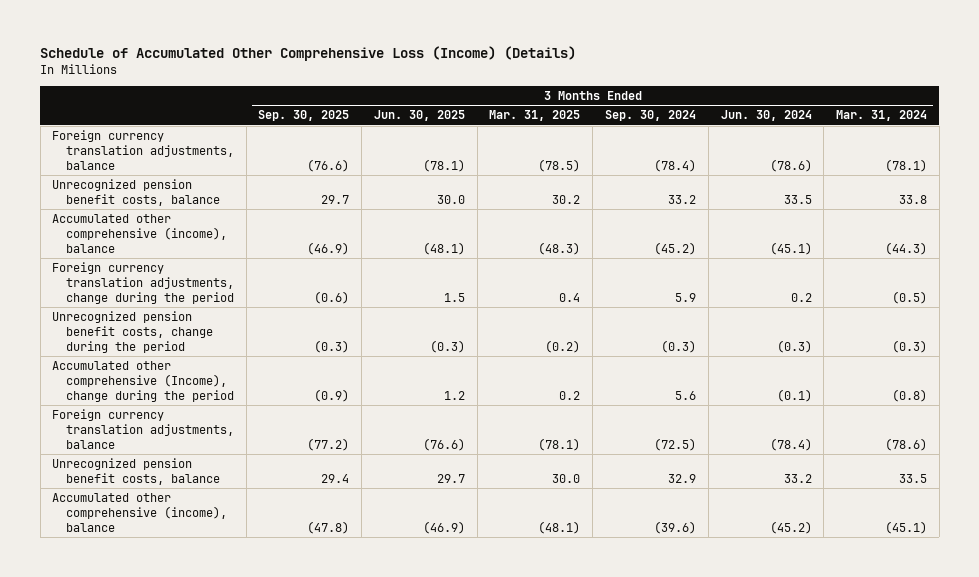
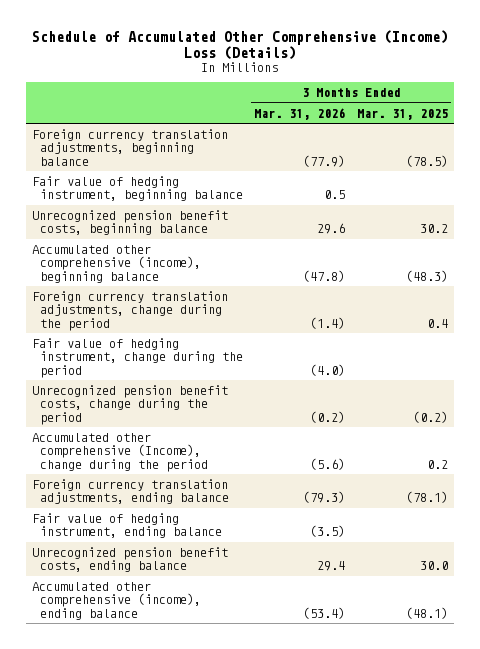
[40,46,577,62] Schedule of Accumulated Other Comprehensive Loss (Income) (Details) -> [32,29,449,60] Schedule of Accumulated Other Comprehensive (Income) Loss (Details)
[258,110,350,122] Sep. 30, 2025 -> none
[373,110,465,122] Jun. 30, 2025 -> none
[605,110,697,122] Sep. 30, 2024 -> none
[720,110,812,122] Jun. 30, 2024 -> none
[836,110,928,122] Mar. 31, 2024 -> none
none -> [254,107,346,120] Mar. 31, 2026
[52,129,234,170] Foreign currency translation adjustments, balance -> [31,129,228,166] Foreign currency translation adjustments, beginning balance
none -> [31,176,243,202] Fair value of hedging instrument, beginning balance
[52,178,220,206] Unrecognized pension benefit costs, balance -> [31,210,228,236] Unrecognized pension benefit costs, beginning balance
[52,213,227,253] Accumulated other comprehensive (income), balance -> [31,245,201,283] Accumulated other comprehensive (income), beginning balance
none -> [31,338,243,378] Fair value of hedging instrument, change during the period
[52,408,234,449] Foreign currency translation adjustments, balance -> [31,479,229,505] Foreign currency translation adjustments, ending balance
none -> [31,513,222,539] Fair value of hedging instrument, ending balance
[52,457,220,485] Unrecognized pension benefit costs, balance -> [31,547,228,573] Unrecognized pension benefit costs, ending balance
[52,492,227,532] Accumulated other comprehensive (income), balance -> [31,582,201,620] Accumulated other comprehensive (income), ending balance

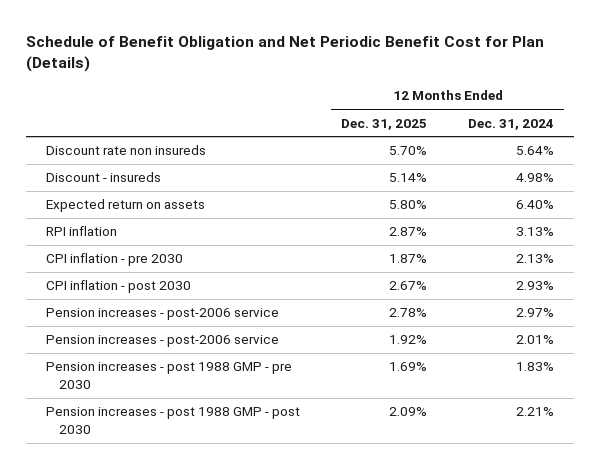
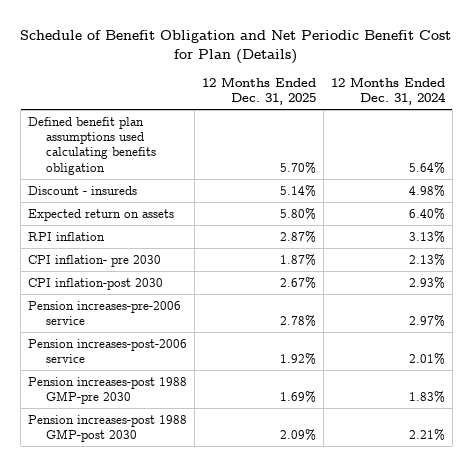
[46,145,207,156] Discount rate non insureds -> [27,116,156,175] Defined benefit plan assumptions used calculating benefits obligation
[46,253,184,267] CPI inflation - pre 2030 -> [27,254,161,267] CPI inflation- pre 2030
[46,280,192,294] CPI inflation - post 2030 -> [27,277,163,290] CPI inflation-post 2030
[46,308,280,321] Pension increases - post-2006 service -> [27,300,181,325] Pension increases-pre-2006 service
[46,335,280,348] Pension increases - post-2006 service -> [27,338,187,363] Pension increases-post-2006 service
[46,362,293,389] Pension increases - post 1988 GMP - pre 2030 -> [27,376,187,404] Pension increases-post 1988 GMP-pre 2030
[46,407,301,434] Pension increases - post 1988 GMP - post 2030 -> [27,414,187,442] Pension increases-post 1988 GMP-post 2030

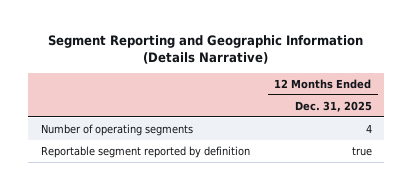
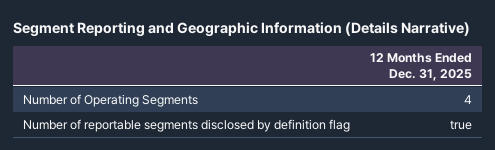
[40,123,193,136] Number of operating segments -> [23,93,199,107] Number of Operating Segments
[40,145,250,158] Reportable segment reported by definition -> [23,118,351,132] Number of reportable segments disclosed by definition flag

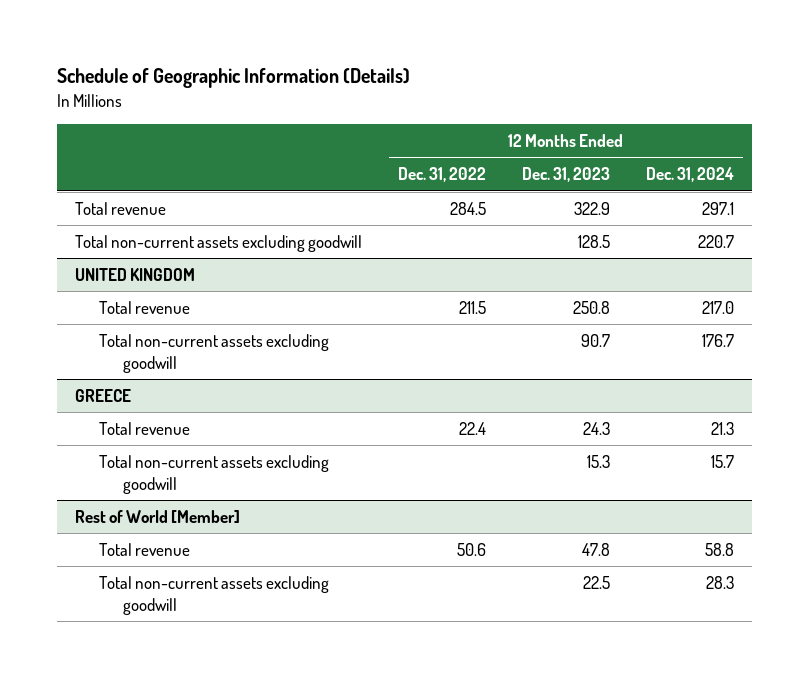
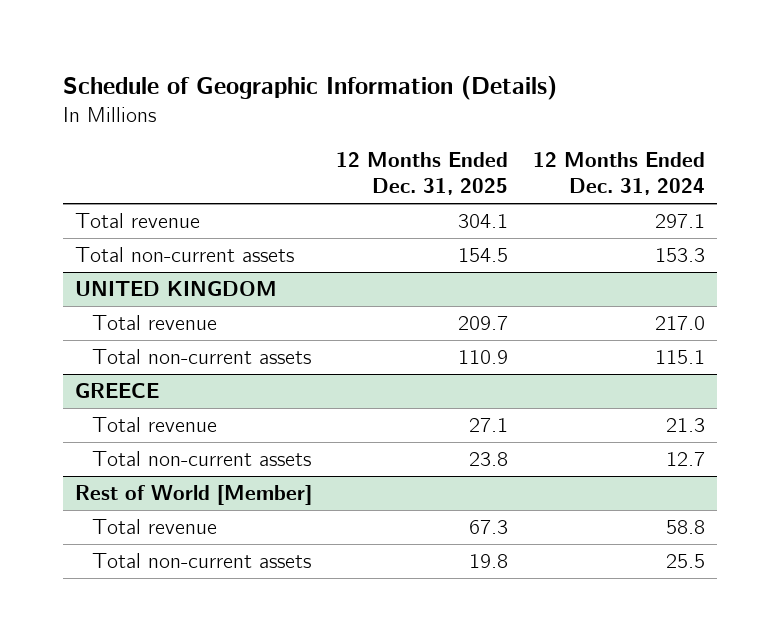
[397,167,486,183] Dec. 31, 2022 -> none
[521,167,610,183] Dec. 31, 2023 -> none
none -> [336,151,509,196] 12 Months Ended Dec. 31, 2025
[74,234,362,252] Total non-current assets excluding goodwill -> [75,247,295,263] Total non-current assets
[697,234,734,248] 220.7 -> [654,248,705,263] 153.3
[99,333,330,373] Total non-current assets excluding goodwill -> [92,349,312,365] Total non-current assets
[701,333,734,347] 176.7 -> [654,350,705,365] 115.1
[99,454,330,494] Total non-current assets excluding goodwill -> [92,451,312,467] Total non-current assets
[710,454,734,468] 15.7 -> [665,452,705,467] 12.7
[99,575,330,615] Total non-current assets excluding goodwill -> [92,553,312,569] Total non-current assets
[705,575,734,589] 28.3 -> [665,554,705,569] 25.5

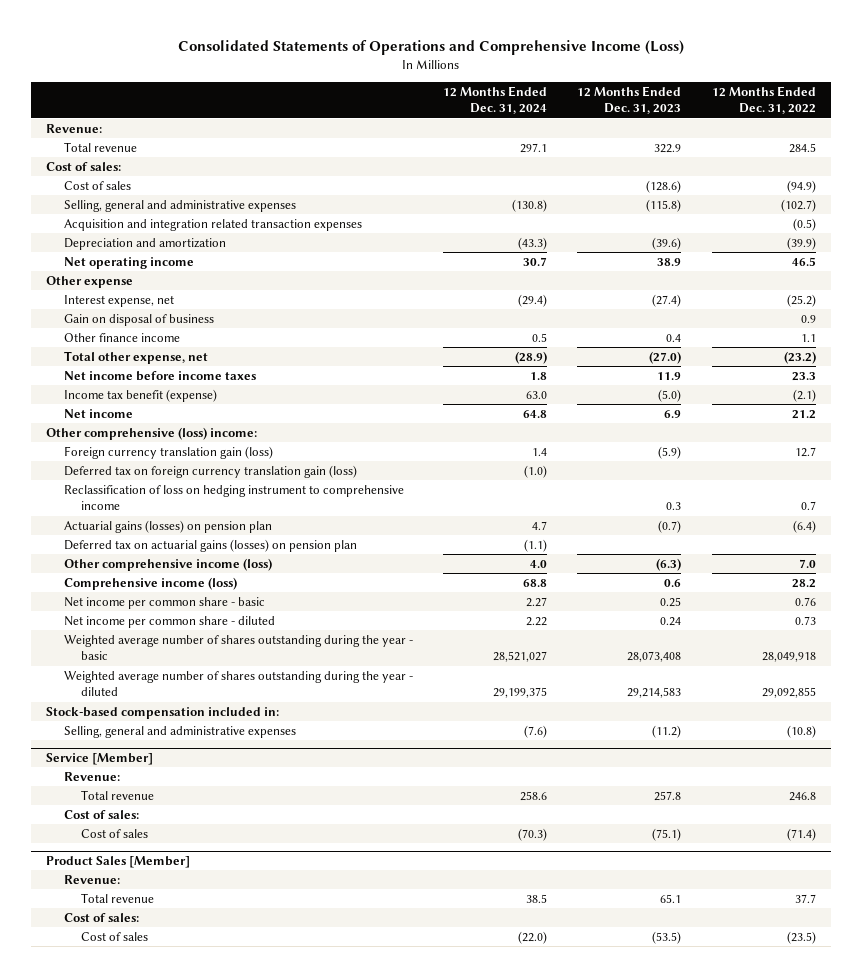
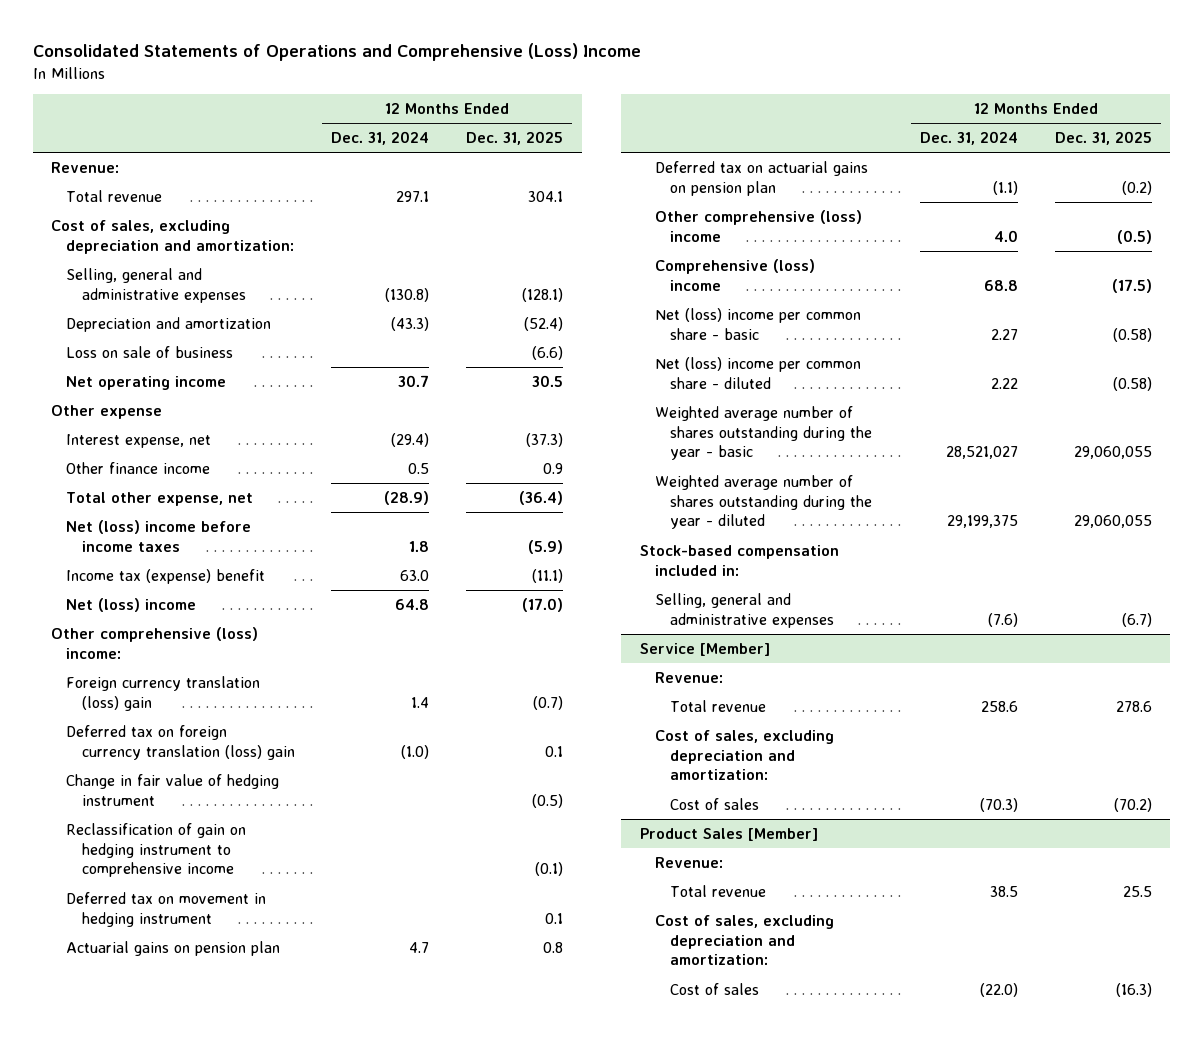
[177,40,684,56] Consolidated Statements of Operations and Comprehensive Income (Loss) -> [32,43,641,62] Consolidated Statements of Operations and Comprehensive (Loss) Income
[577,86,682,115] 12 Months Ended Dec. 31, 2023 -> none
[711,86,816,115] 12 Months Ended Dec. 31, 2022 -> none
none -> [466,131,564,146] Dec. 31, 2025
[63,180,131,190] Cost of sales -> none
[46,161,122,171] Cost of sales: -> [51,219,295,254] Cost of sales, excluding depreciation and amortization:
[63,218,362,231] Acquisition and integration related transaction expenses -> none
none -> [66,345,234,358] Loss on sale of business
[63,313,214,326] Gain on disposal of business -> none
[63,370,256,381] Net income before income taxes -> [66,519,252,552] Net (loss) income before income taxes
[63,388,217,402] Income tax benefit (expense) -> [66,568,266,584] Income tax (expense) benefit
[63,408,133,418] Net income -> [66,597,197,612] Net (loss) income
[63,445,273,459] Foreign currency translation gain (loss) -> [66,675,261,711] Foreign currency translation (loss) gain
[63,464,357,478] Deferred tax on foreign currency translation gain (loss) -> [66,724,295,760] Deferred tax on foreign currency translation (loss) gain
none -> [66,773,280,806] Change in fair value of hedging instrument
[63,484,404,511] Reclassification of loss on hedging instrument to comprehensive income -> [66,822,247,878] Reclassification of gain on hedging instrument to comprehensive income
none -> [66,891,267,927] Deferred tax on movement in hedging instrument
[63,519,272,533] Actuarial gains (losses) on pension plan -> [66,940,281,956] Actuarial gains on pension plan
[63,538,357,552] Deferred tax on actuarial gains (losses) on pension plan -> [654,160,868,196] Deferred tax on actuarial gains on pension plan
[63,557,272,571] Other comprehensive income (loss) -> [654,209,862,242] Other comprehensive (loss) income
[63,576,237,590] Comprehensive income (loss) -> [654,258,815,291] Comprehensive (loss) income
[63,596,265,609] Net income per common share - basic -> [654,307,861,340] Net (loss) income per common share - basic
[63,615,275,628] Net income per common share - diluted -> [654,356,861,389] Net (loss) income per common share - diluted
[63,809,139,819] Cost of sales: -> [654,729,834,781] Cost of sales, excluding depreciation and amortization:
[63,912,139,922] Cost of sales: -> [654,914,834,966] Cost of sales, excluding depreciation and amortization:

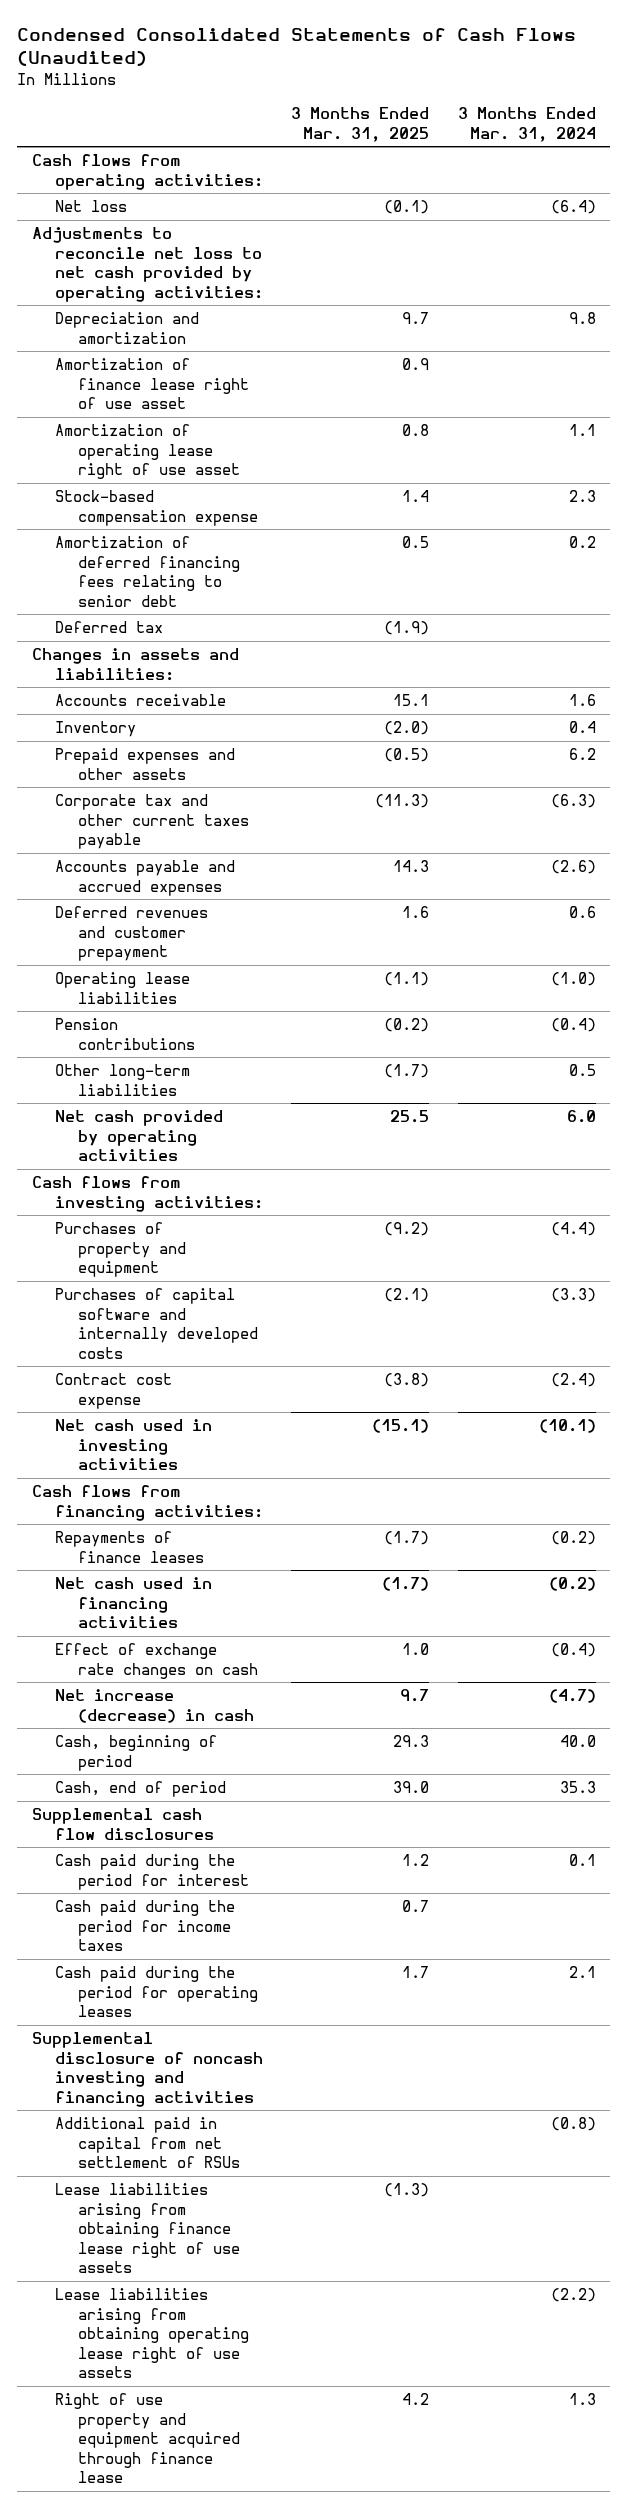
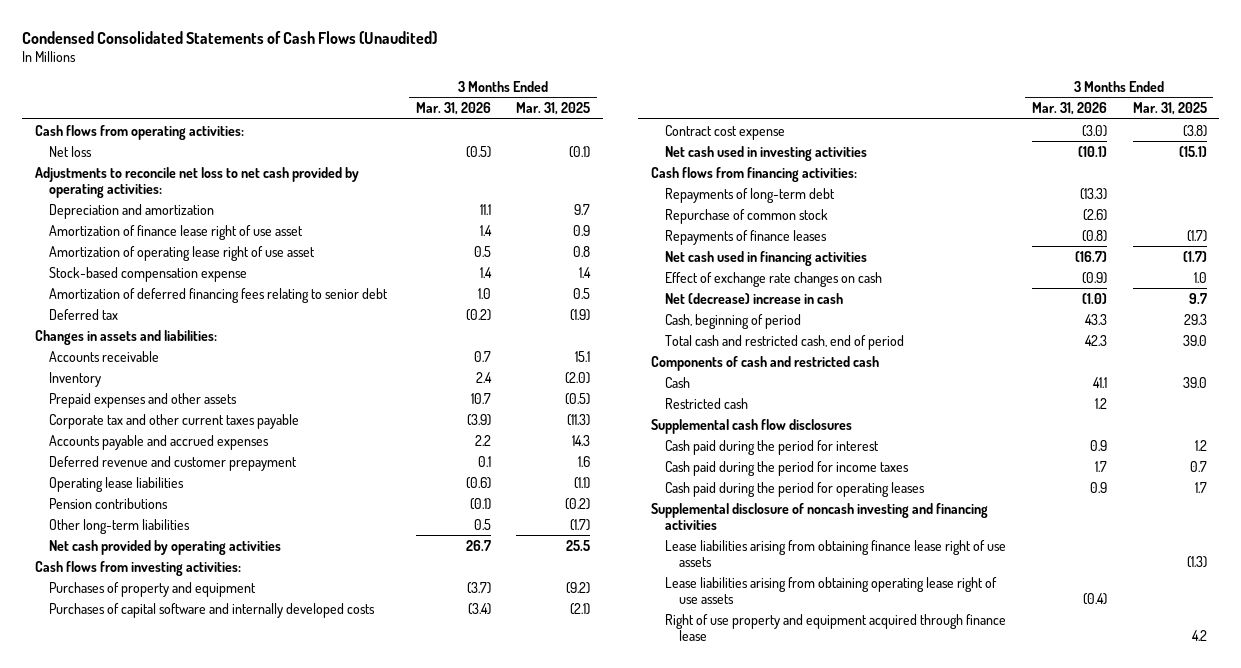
[457,107,596,142] 3 Months Ended Mar. 31, 2024 -> none
none -> [415,102,491,116] Mar. 31, 2026
[54,906,208,962] Deferred revenues and customer prepayment -> [48,455,297,471] Deferred revenue and customer prepayment
none -> [664,187,835,203] Repayments of long-term debt
none -> [664,208,828,224] Repurchase of common stock
[54,1689,254,1723] Net increase (decrease) in cash -> [664,292,843,304] Net (decrease) increase in cash
[54,1781,226,1798] Cash, end of period -> [664,334,904,350] Total cash and restricted cash, end of period
none -> [650,355,879,371] Components of cash and restricted cash
none -> [664,376,690,388] Cash
none -> [664,397,748,409] Restricted cash
[54,2117,240,2169] Additional paid in capital from net settlement of RSUs -> none

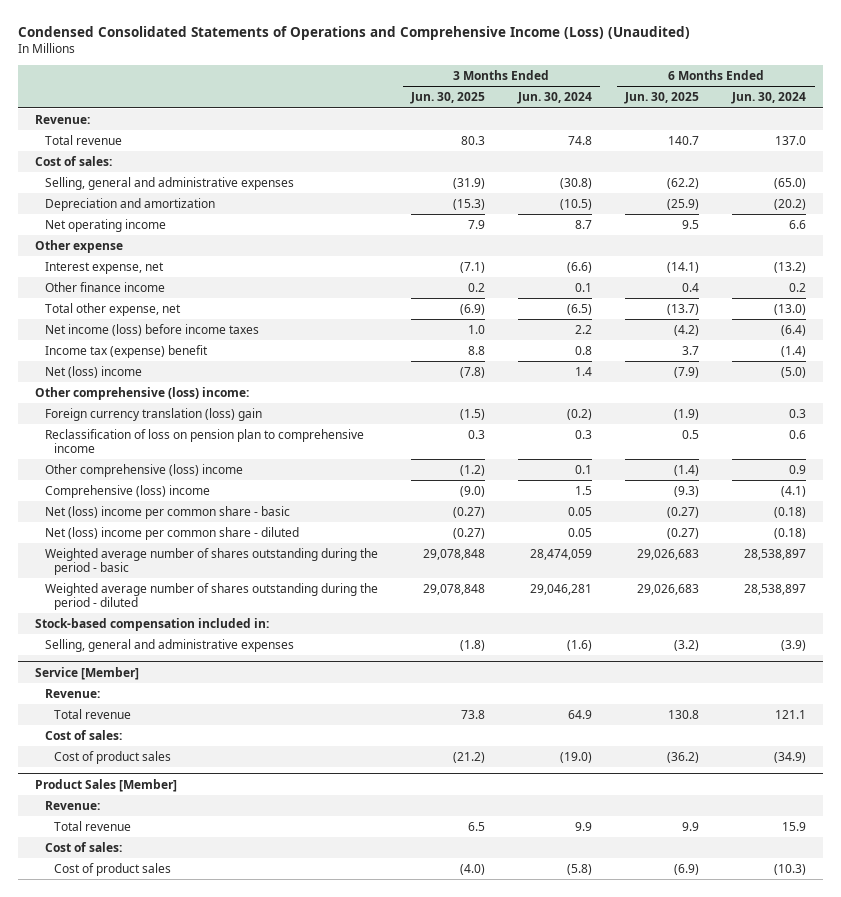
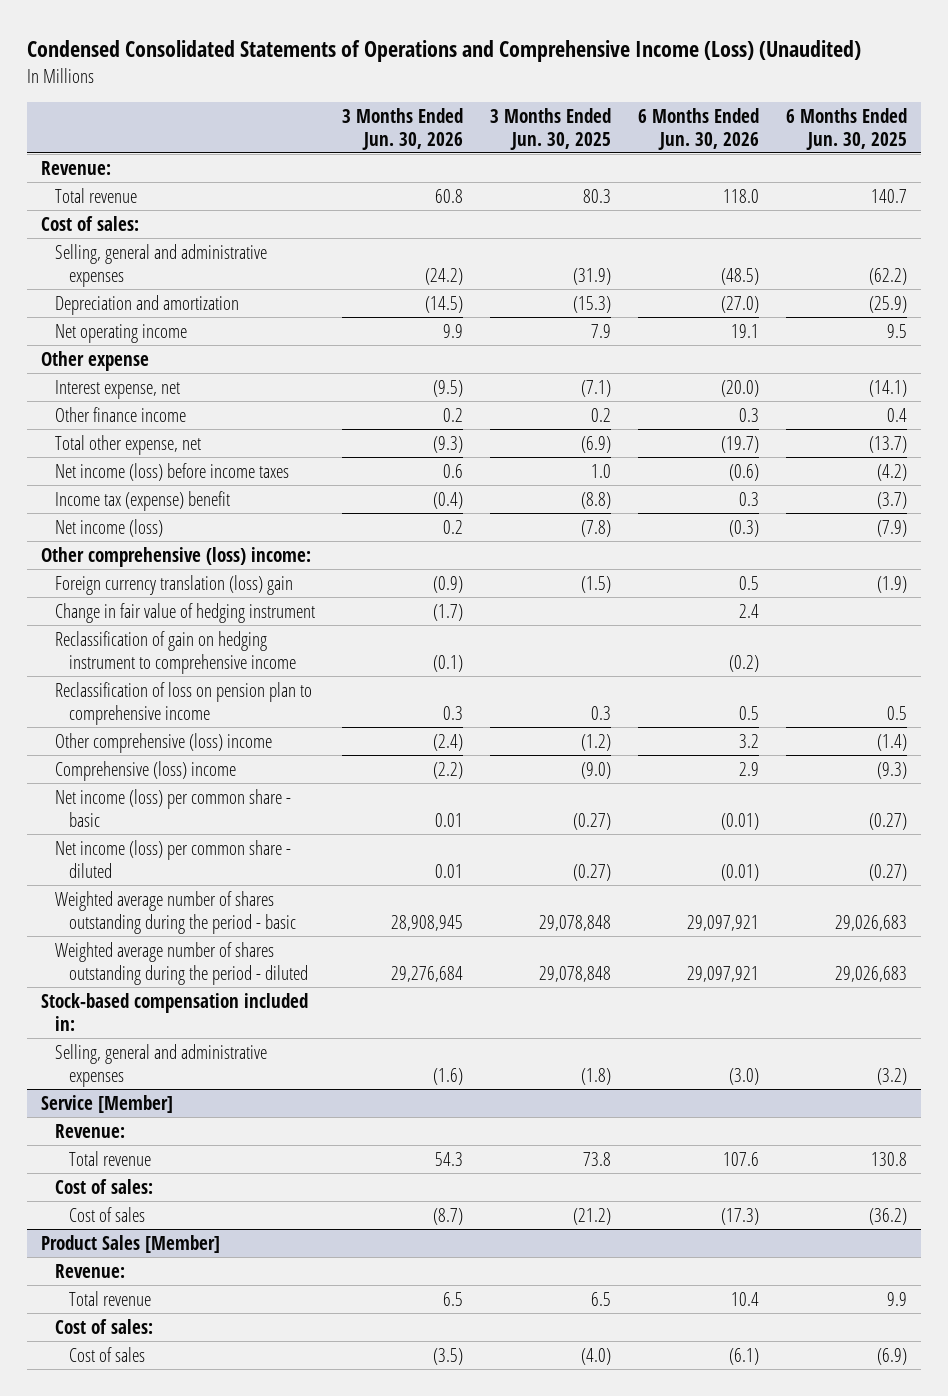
[516,92,592,105] Jun. 30, 2024 -> none
[731,92,807,105] Jun. 30, 2024 -> none
none -> [341,107,463,150] 3 Months Ended Jun. 30, 2026
none -> [638,107,760,150] 6 Months Ended Jun. 30, 2026
[467,345,485,355] 8.8 -> [581,491,612,509] (8.8)
[682,345,700,355] 3.7 -> [877,491,908,509] (3.7)
[44,365,142,378] Net (loss) income -> [54,518,163,537] Net income (loss)
none -> [54,602,315,623] Change in fair value of hedging instrument
none -> [54,630,297,674] Reclassification of gain on hedging instrument to comprehensive income
[44,505,290,519] Net (loss) income per common share - basic -> [54,788,291,827] Net income (loss) per common share - basic
[44,526,299,540] Net (loss) income per common share - diluted -> [54,839,291,878] Net income (loss) per common share - diluted
[54,750,172,764] Cost of product sales -> [69,1206,146,1222] Cost of sales
[54,862,172,876] Cost of product sales -> [69,1346,146,1362] Cost of sales

